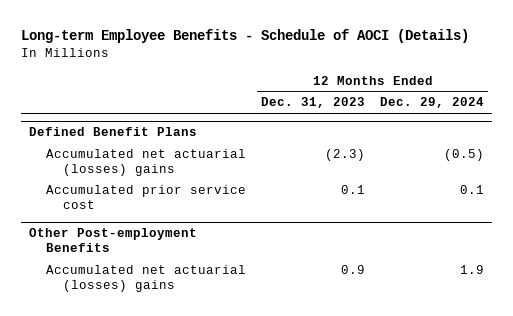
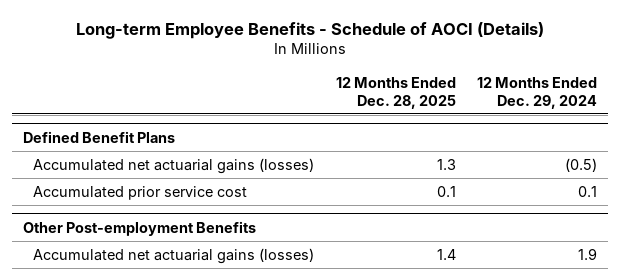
[261,97,366,109] Dec. 31, 2023 -> none
none -> [335,76,456,109] 12 Months Ended Dec. 28, 2025
[45,149,246,176] Accumulated net actuarial (losses) gains -> [33,157,315,174] Accumulated net actuarial gains (losses)
[45,265,246,292] Accumulated net actuarial (losses) gains -> [33,247,315,264] Accumulated net actuarial gains (losses)

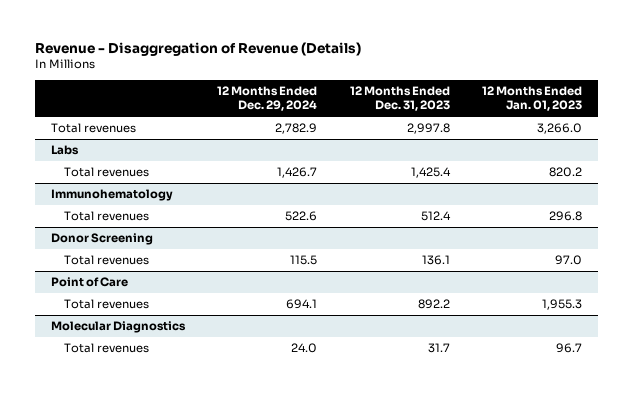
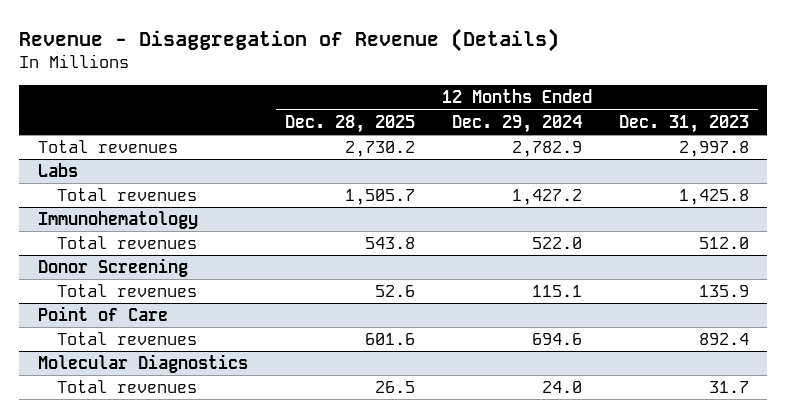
[482,85,583,112] 12 Months Ended Jan. 01, 2023 -> none
none -> [284,114,415,133] Dec. 28, 2025
[277,167,318,179] 1,426.7 -> [511,189,582,206] 1,427.2
[410,167,451,179] 1,425.4 -> [678,189,749,206] 1,425.8
[285,211,318,222] 522.6 -> [531,237,582,250] 522.0
[420,211,451,222] 512.4 -> [698,237,749,250] 512.0
[290,255,318,266] 115.5 -> [531,285,582,298] 115.1
[421,255,450,266] 136.1 -> [698,285,749,298] 135.9
[286,299,318,310] 694.1 -> [531,333,582,346] 694.6
[417,299,450,310] 892.2 -> [698,333,749,346] 892.4

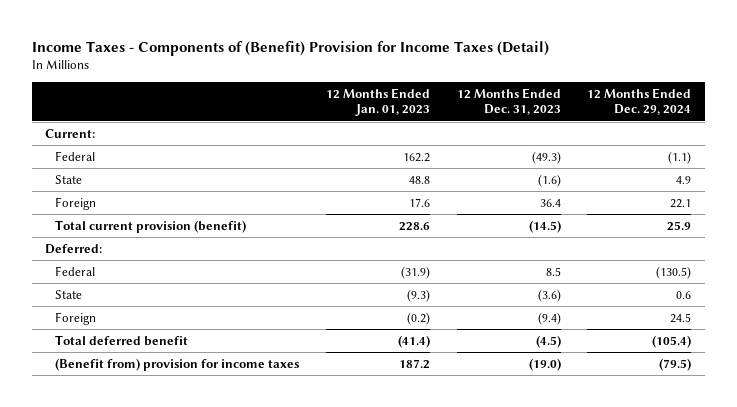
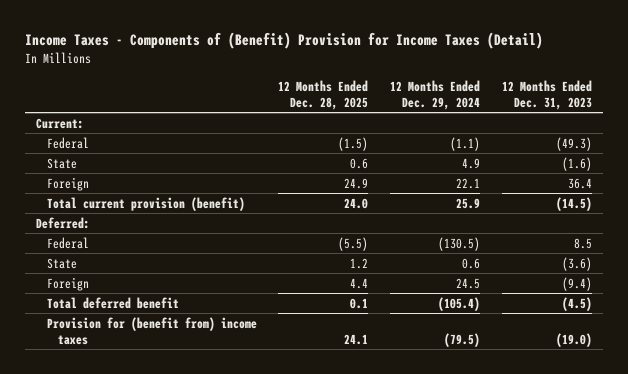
[325,87,430,117] 12 Months Ended Jan. 01, 2023 -> none
none -> [278,79,369,110] 12 Months Ended Dec. 28, 2025
[54,357,299,371] (Benefit from) provision for income taxes -> [46,316,257,345] Provision for (benefit from) income taxes

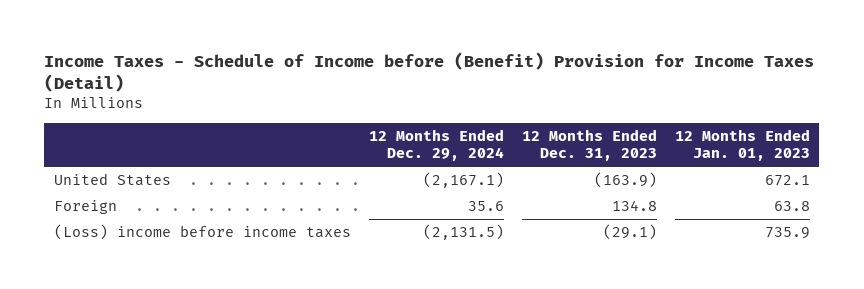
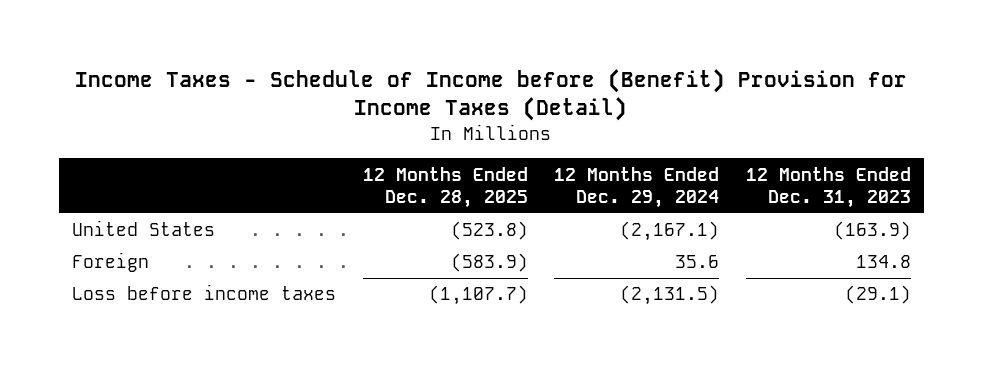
[675,128,811,162] 12 Months Ended Jan. 01, 2023 -> none
none -> [362,166,528,208] 12 Months Ended Dec. 28, 2025
[53,224,351,241] (Loss) income before income taxes -> [71,284,336,301] Loss before income taxes

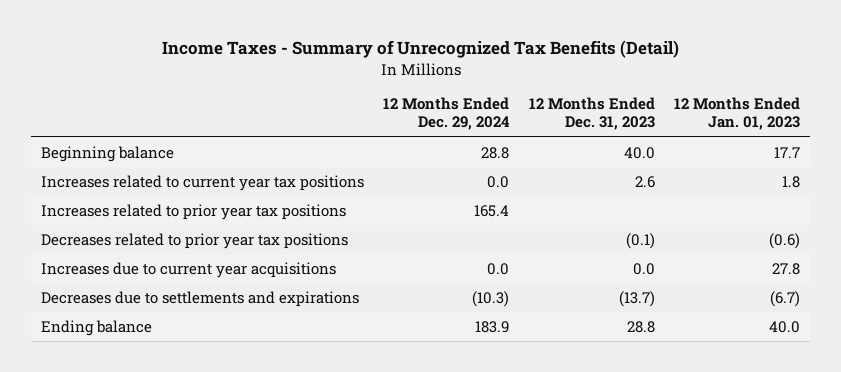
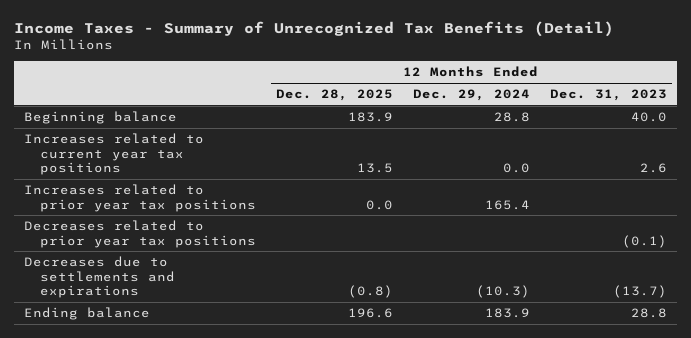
[674,97,801,131] 12 Months Ended Jan. 01, 2023 -> none
none -> [275,89,393,102] Dec. 28, 2025
[41,261,337,278] Increases due to current year acquisitions -> none

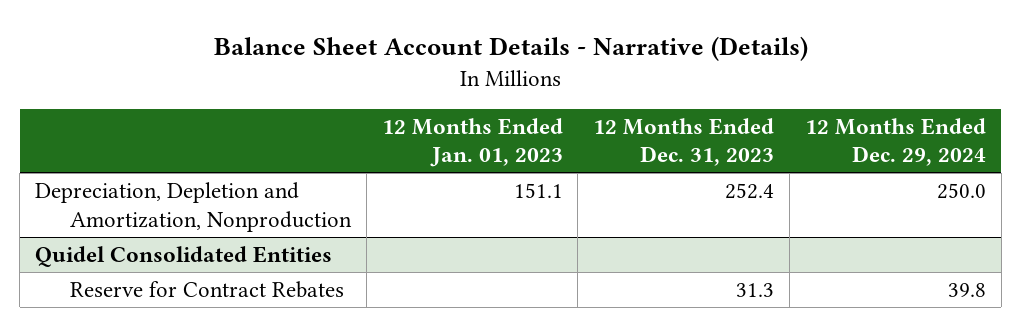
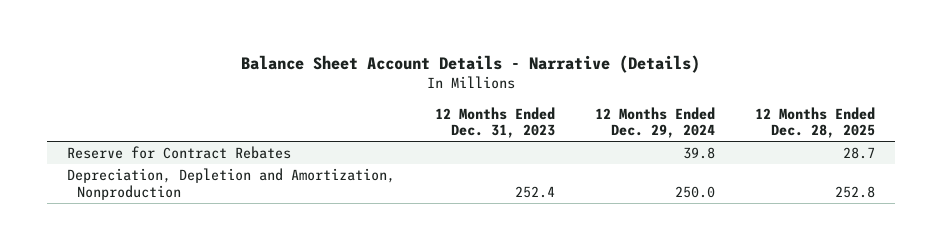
[381,117,563,168] 12 Months Ended Jan. 01, 2023 -> none
none -> [754,106,875,139] 12 Months Ended Dec. 28, 2025
none -> [66,146,291,160] Reserve for Contract Rebates
[35,245,333,267] Quidel Consolidated Entities -> none
[69,280,344,298] Reserve for Contract Rebates -> none

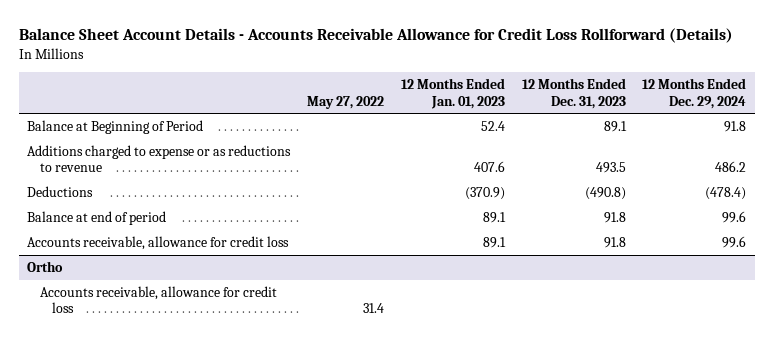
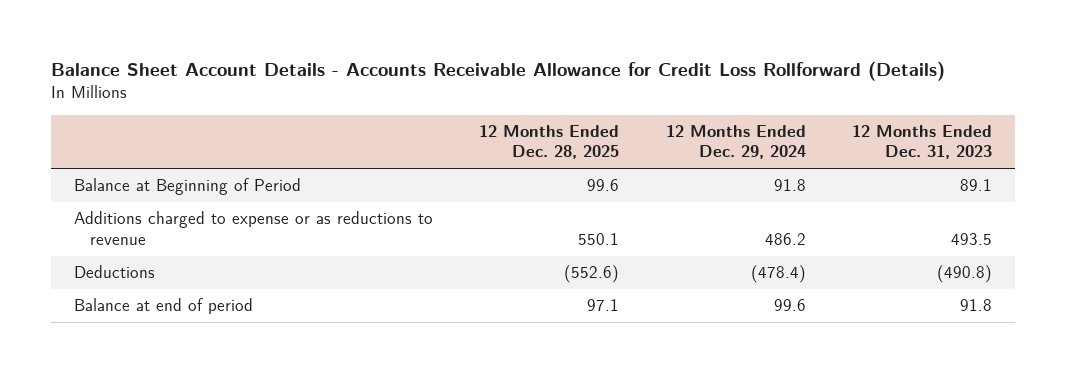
[307,95,385,109] May 27, 2022 -> none
[400,78,505,109] 12 Months Ended Jan. 01, 2023 -> none
none -> [479,124,620,160] 12 Months Ended Dec. 28, 2025
[27,236,290,251] Accounts receivable, allowance for credit loss -> none
[27,261,64,273] Ortho -> none
[39,286,277,314] Accounts receivable, allowance for credit loss -> none

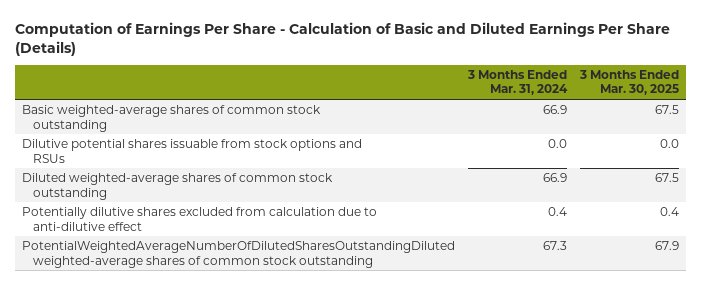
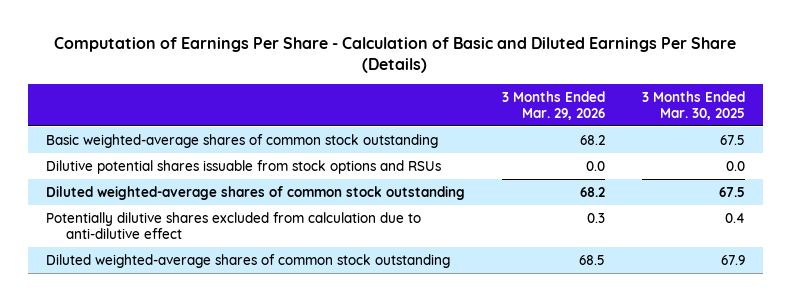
[466,70,568,96] 3 Months Ended Mar. 31, 2024 -> none
none -> [501,90,605,121] 3 Months Ended Mar. 29, 2026
[21,241,455,268] PotentialWeightedAverageNumberOfDilutedSharesOutstandingDiluted weighted-average shares of common stock outstanding -> [45,253,450,268] Diluted weighted-average shares of common stock outstanding

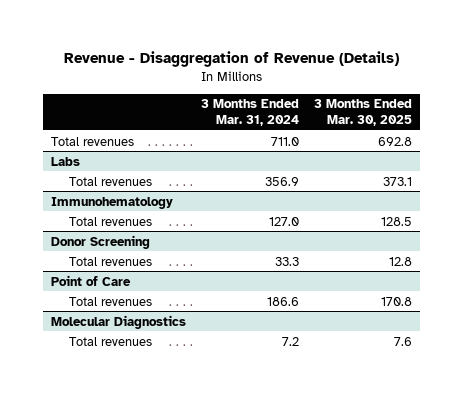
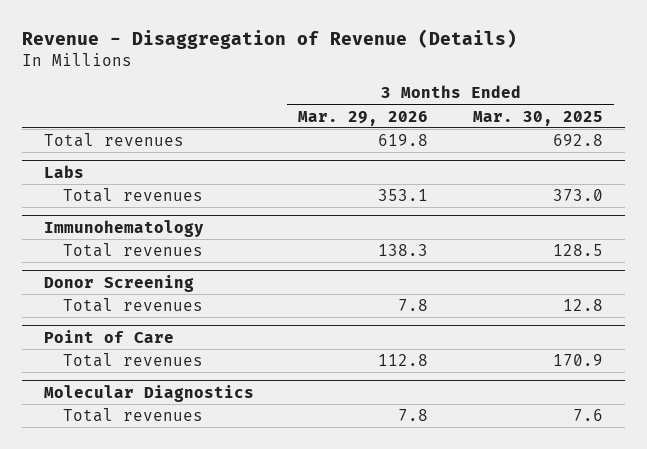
[201,99,300,126] 3 Months Ended Mar. 31, 2024 -> none
none -> [298,110,429,126] Mar. 29, 2026
[383,176,413,186] 373.1 -> [552,188,603,201] 373.0
[381,296,413,306] 170.8 -> [552,353,603,366] 170.9

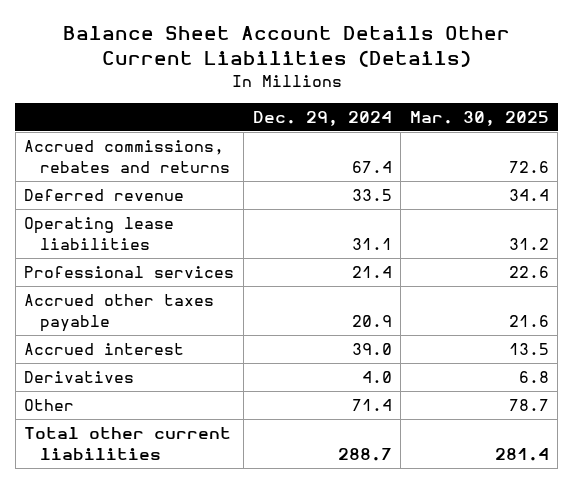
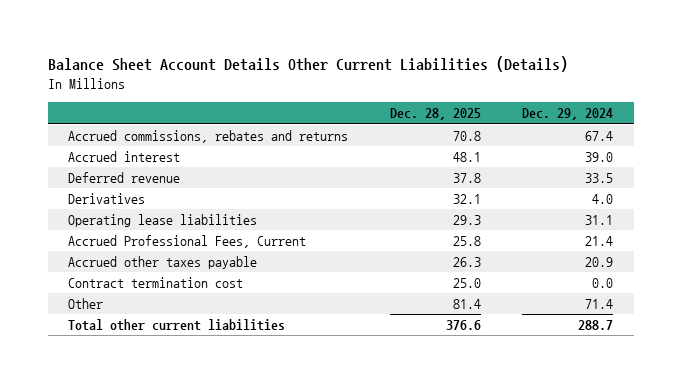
[409,110,549,126] Mar. 30, 2025 -> none
none -> [389,108,481,121] Dec. 28, 2025
[24,343,185,356] Accrued interest -> [68,151,181,163] Accrued interest
[24,371,135,384] Derivatives -> [68,193,146,205] Derivatives
[24,266,235,279] Professional services -> [68,235,307,249] Accrued Professional Fees, Current
none -> [68,277,244,289] Contract termination cost

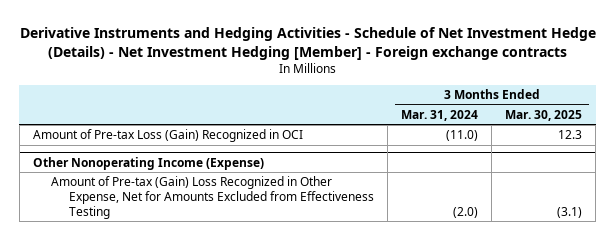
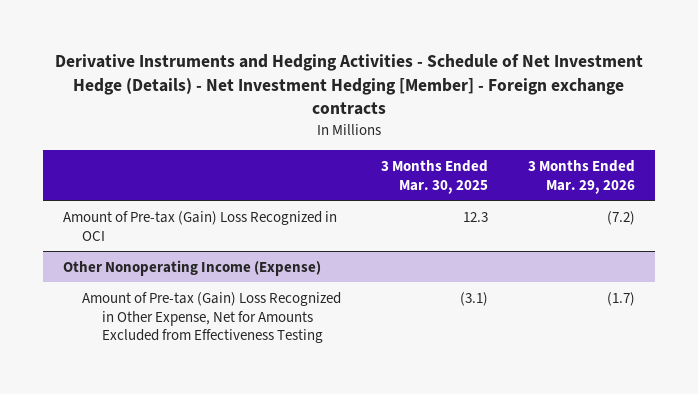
[401,109,479,121] Mar. 31, 2024 -> none
none -> [527,159,635,194] 3 Months Ended Mar. 29, 2026
[32,129,303,143] Amount of Pre-tax Loss (Gain) Recognized in OCI -> [63,210,338,241] Amount of Pre-tax (Gain) Loss Recognized in OCI

